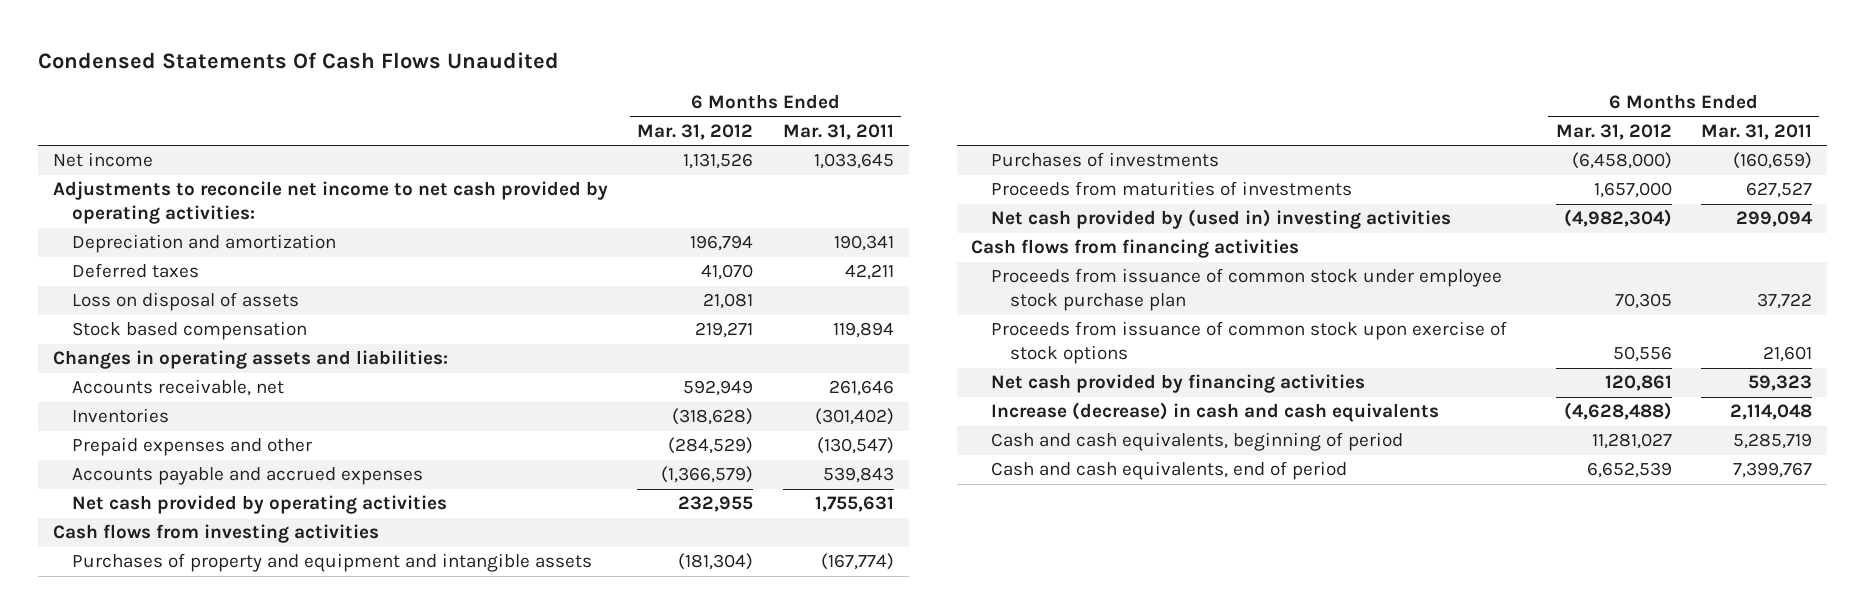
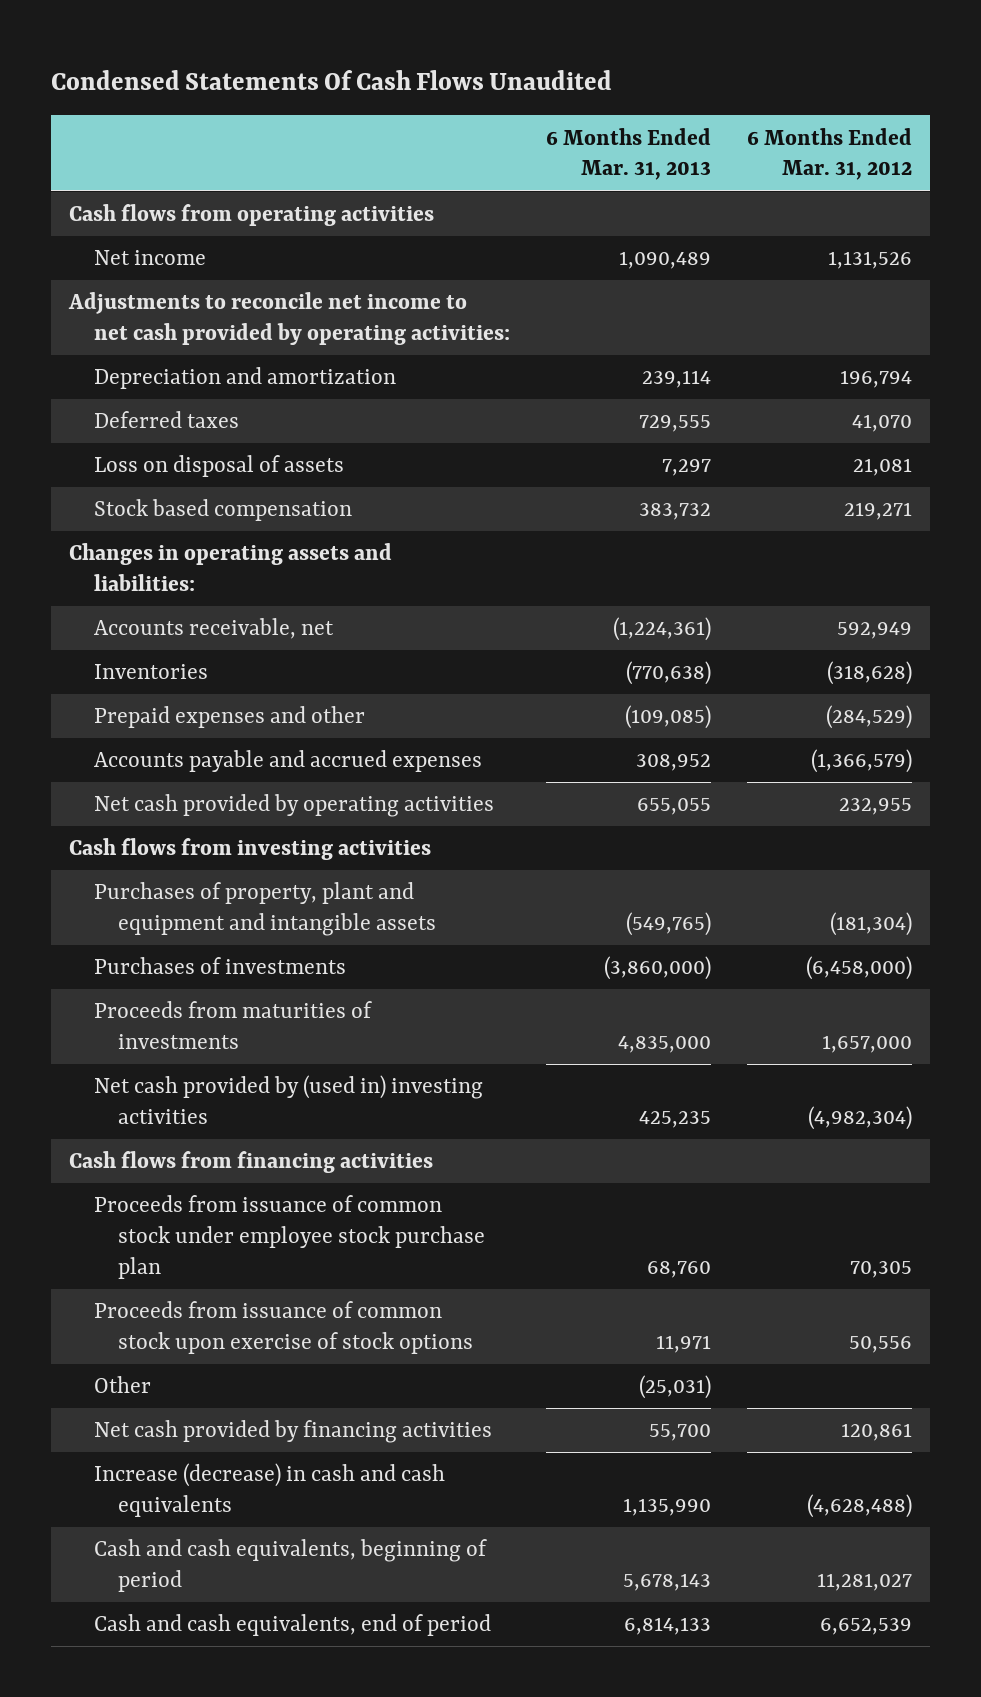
[782,123,894,140] Mar. 31, 2011 -> none
none -> [545,127,711,181] 6 Months Ended Mar. 31, 2013
none -> [69,204,435,227] Cash flows from operating activities
[72,553,593,573] Purchases of property and equipment and intangible assets -> [93,882,437,937] Purchases of property, plant and equipment and intangible assets
none -> [93,1376,151,1394] Other

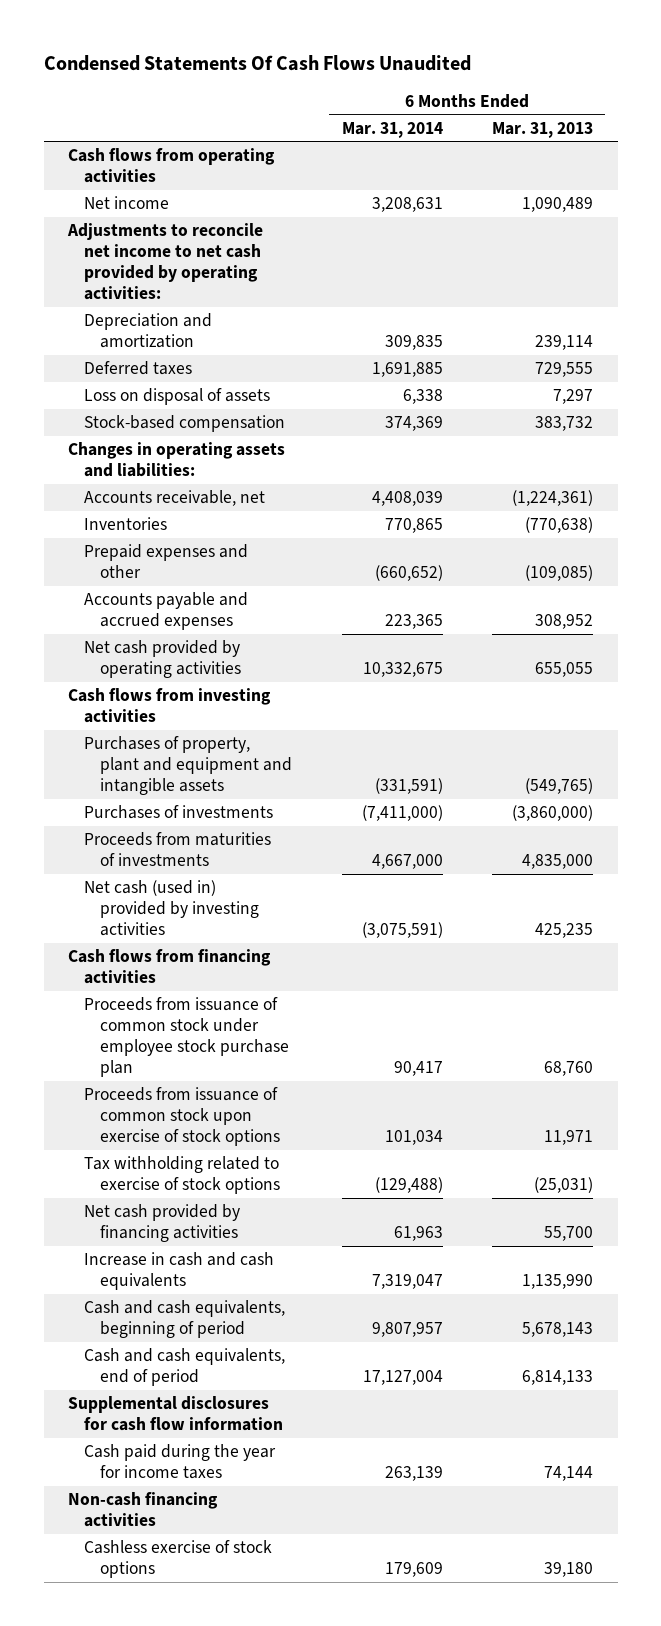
[746,127,912,181] 6 Months Ended Mar. 31, 2012 -> none
none -> [341,121,443,138] Mar. 31, 2014
[93,499,352,522] Stock based compensation -> [84,415,286,433] Stock-based compensation
[93,1075,483,1125] Net cash provided by (used in) investing activities -> [84,880,260,937] Net cash (used in) provided by investing activities
[93,1376,151,1394] Other -> [84,1156,281,1195] Tax withholding related to exercise of stock options
[93,1463,445,1518] Increase (decrease) in cash and cash equivalents -> [84,1252,275,1291] Increase in cash and cash equivalents
none -> [68,1396,284,1432] Supplemental disclosures for cash flow information
none -> [84,1444,277,1480] Cash paid during the year for income taxes
none -> [68,1492,219,1528] Non-cash financing activities
none -> [84,1540,273,1579] Cashless exercise of stock options

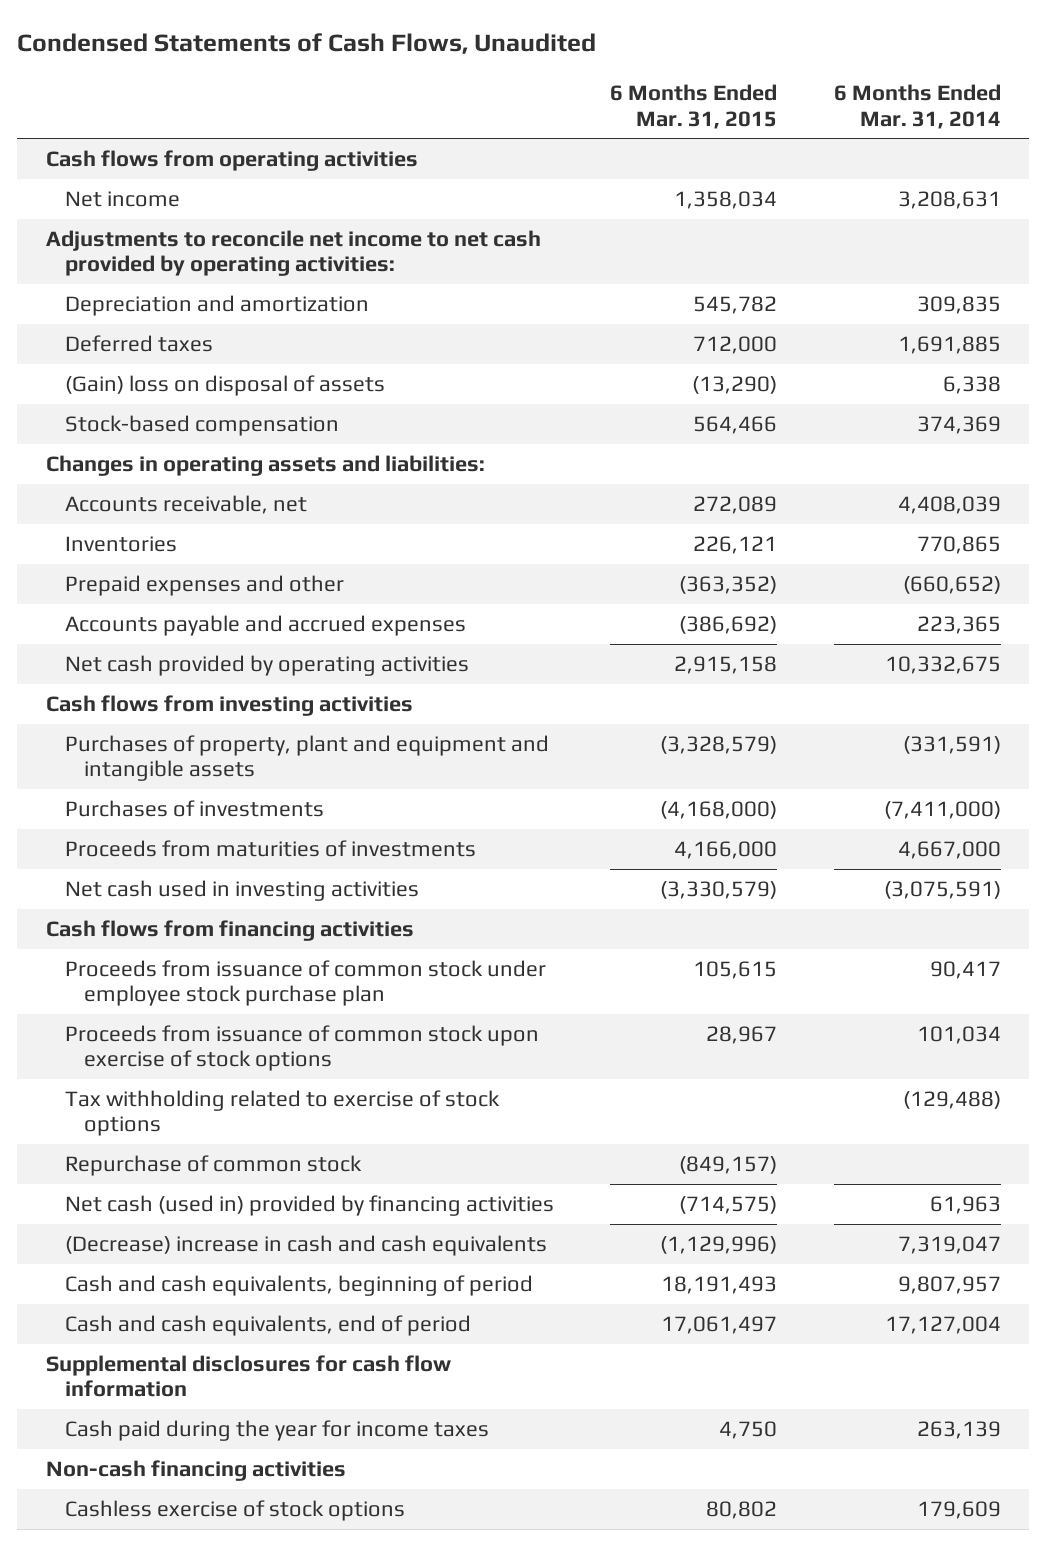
[43,55,471,72] Condensed Statements Of Cash Flows Unaudited -> [17,33,597,55] Condensed Statements of Cash Flows, Unaudited
[491,121,593,138] Mar. 31, 2013 -> none
none -> [610,84,778,129] 6 Months Ended Mar. 31, 2015
[84,388,271,406] Loss on disposal of assets -> [64,375,385,397] (Gain) loss on disposal of assets
[84,880,260,937] Net cash (used in) provided by investing activities -> [64,880,419,902] Net cash used in investing activities
none -> [64,1155,362,1177] Repurchase of common stock
[84,1204,241,1243] Net cash provided by financing activities -> [64,1195,554,1217] Net cash (used in) provided by financing activities
[84,1252,275,1291] Increase in cash and cash equivalents -> [64,1235,547,1257] (Decrease) increase in cash and cash equivalents

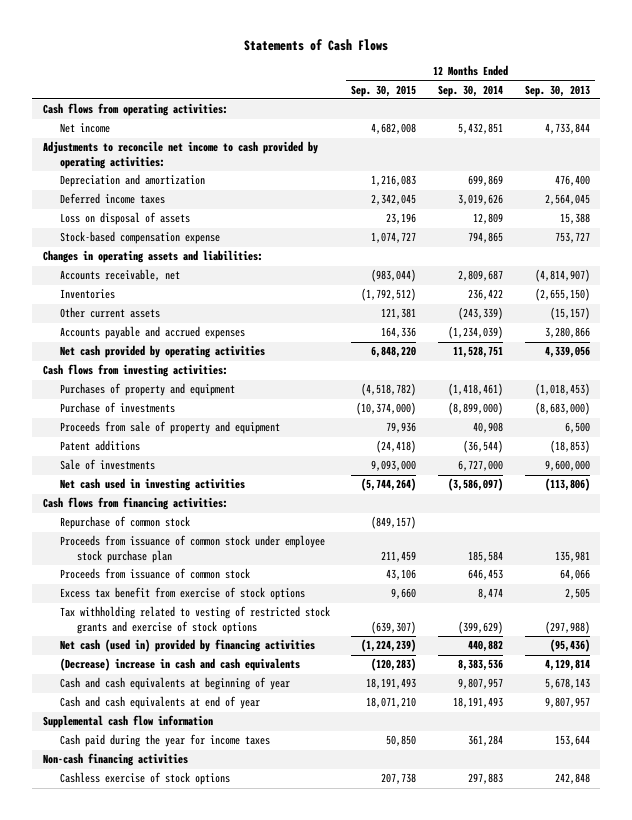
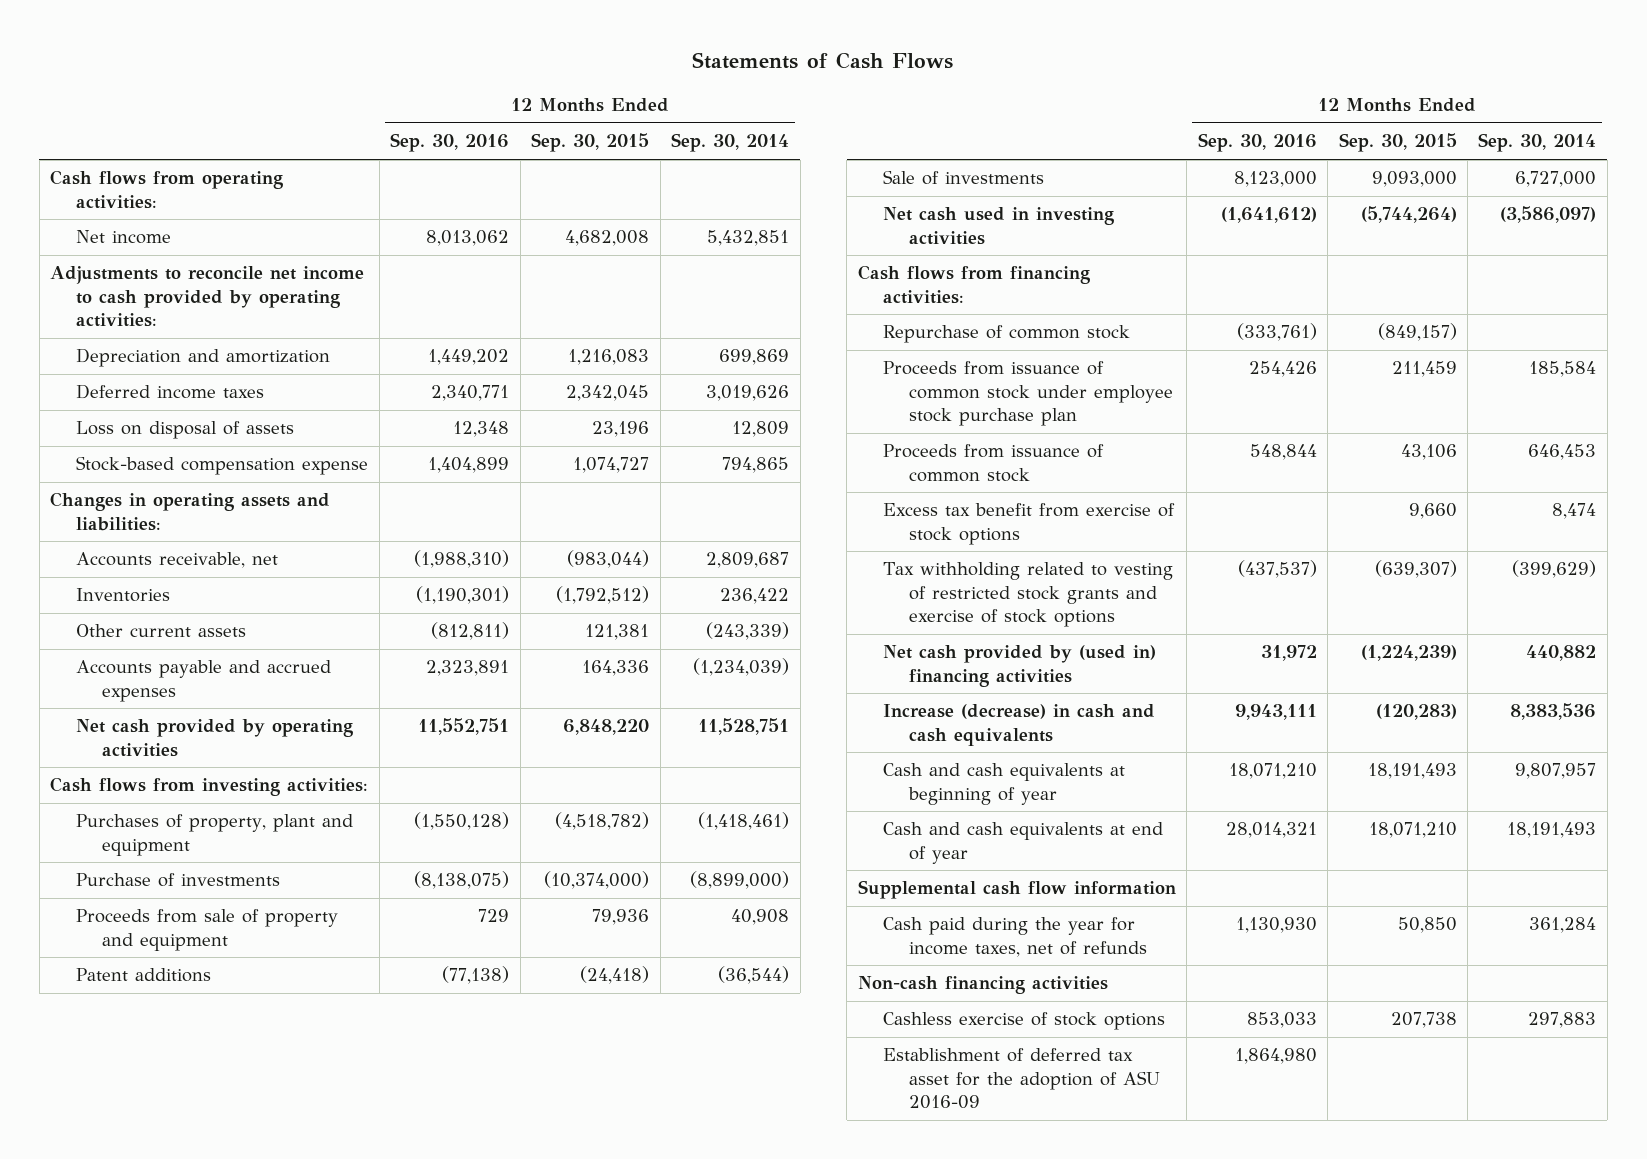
[524,84,590,97] Sep. 30, 2013 -> none
none -> [390,133,510,153] Sep. 30, 2016
[59,383,235,397] Purchases of property and equipment -> [76,814,354,856] Purchases of property, plant and equipment
[59,639,315,653] Net cash (used in) provided by financing activities -> [883,645,1157,687] Net cash provided by (used in) financing activities
[59,658,300,672] (Decrease) increase in cash and cash equivalents -> [883,704,1156,746] Increase (decrease) in cash and cash equivalents
[59,734,270,748] Cash paid during the year for income taxes -> [883,917,1148,957] Cash paid during the year for income taxes, net of refunds
none -> [883,1048,1161,1110] Establishment of deferred tax asset for the adoption of ASU 2016-09

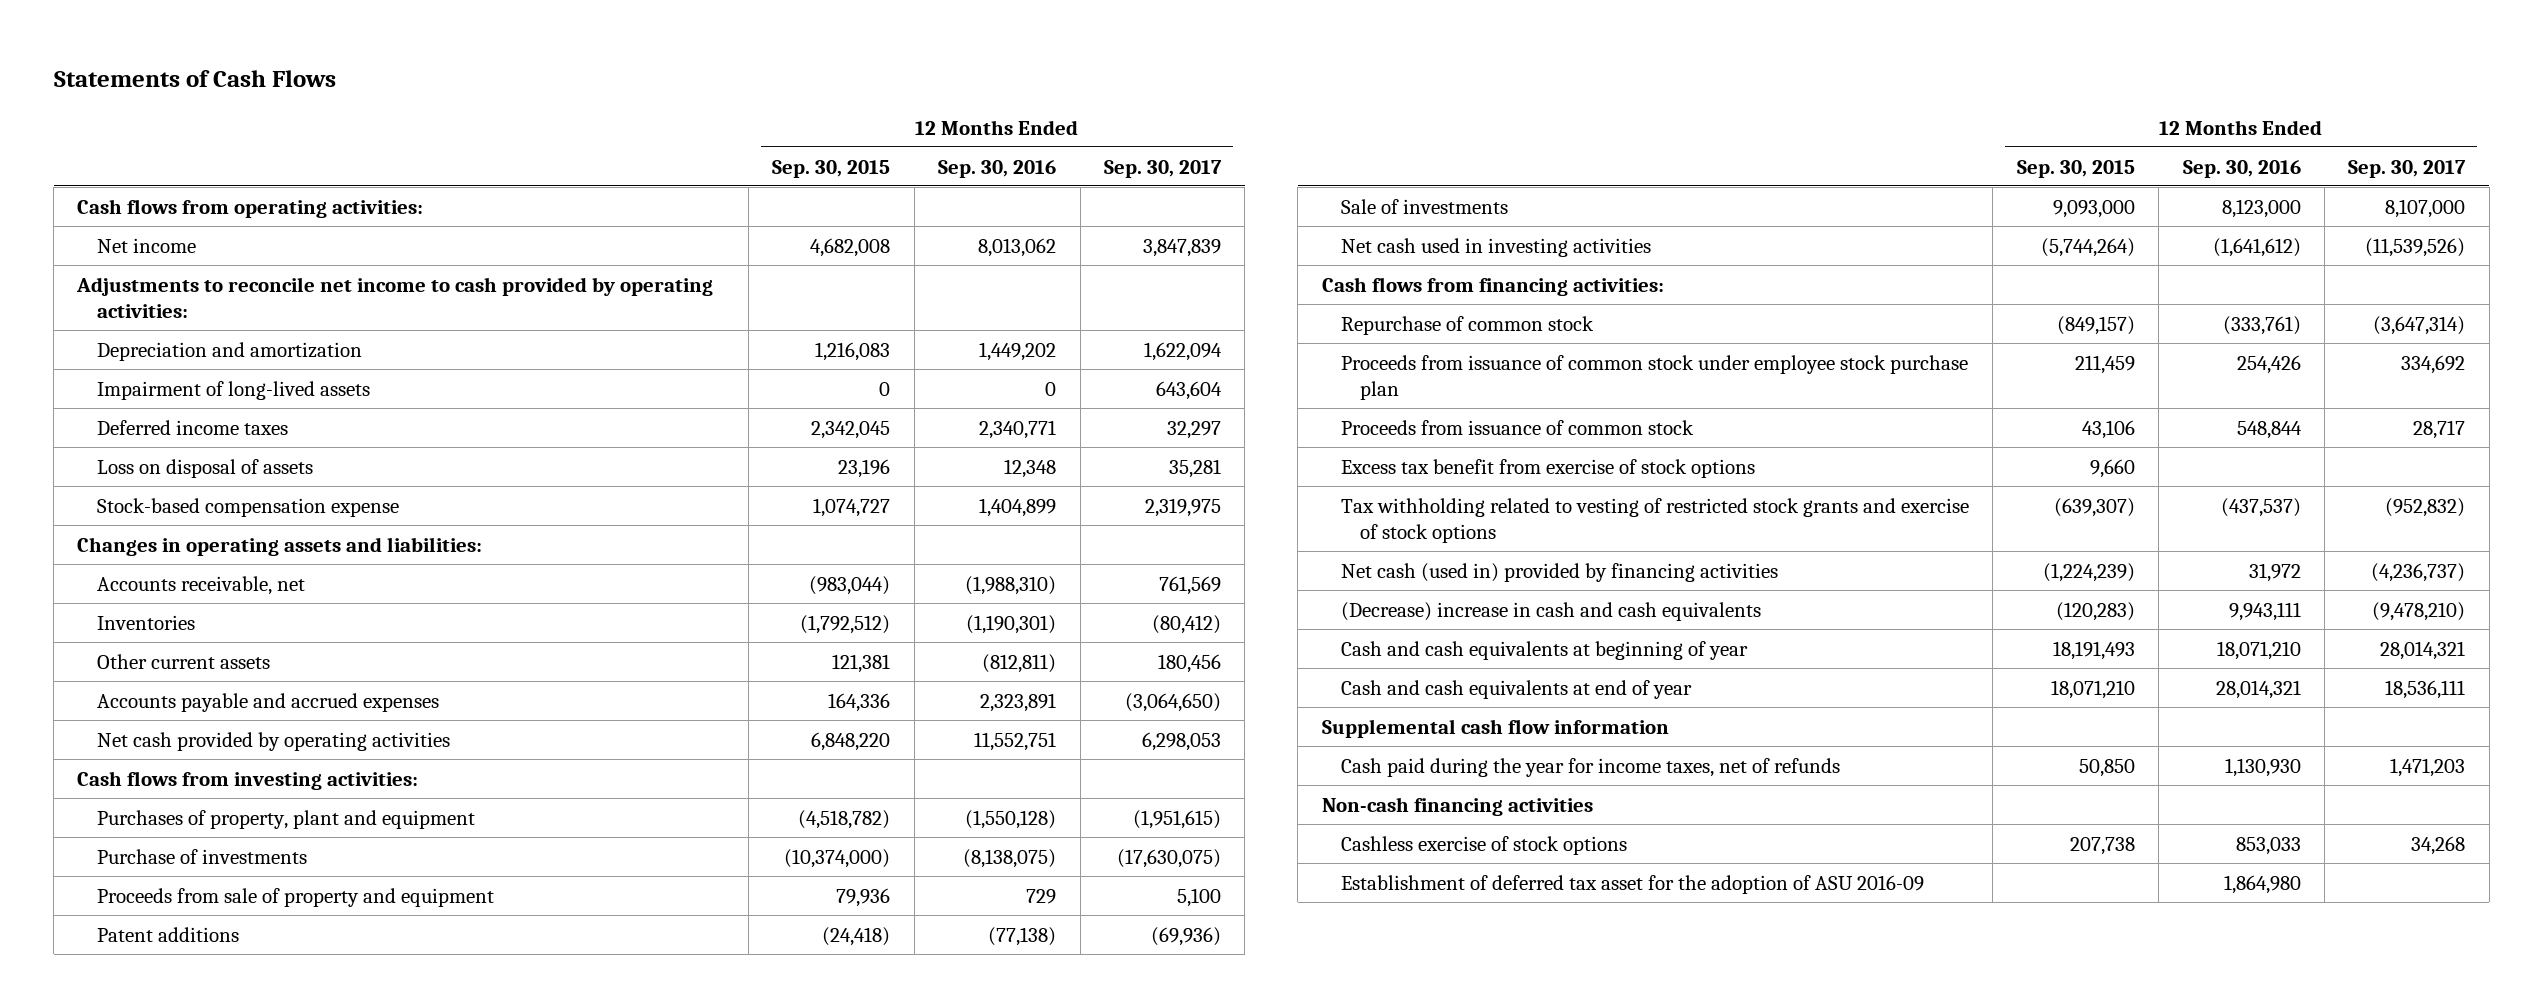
[671,133,790,153] Sep. 30, 2014 -> none
none -> [1103,159,1222,178] Sep. 30, 2017
none -> [96,380,370,400] Impairment of long-lived assets
[883,645,1157,687] Net cash provided by (used in) financing activities -> [1341,562,1779,582] Net cash (used in) provided by financing activities
[883,704,1156,746] Increase (decrease) in cash and cash equivalents -> [1341,601,1762,621] (Decrease) increase in cash and cash equivalents

